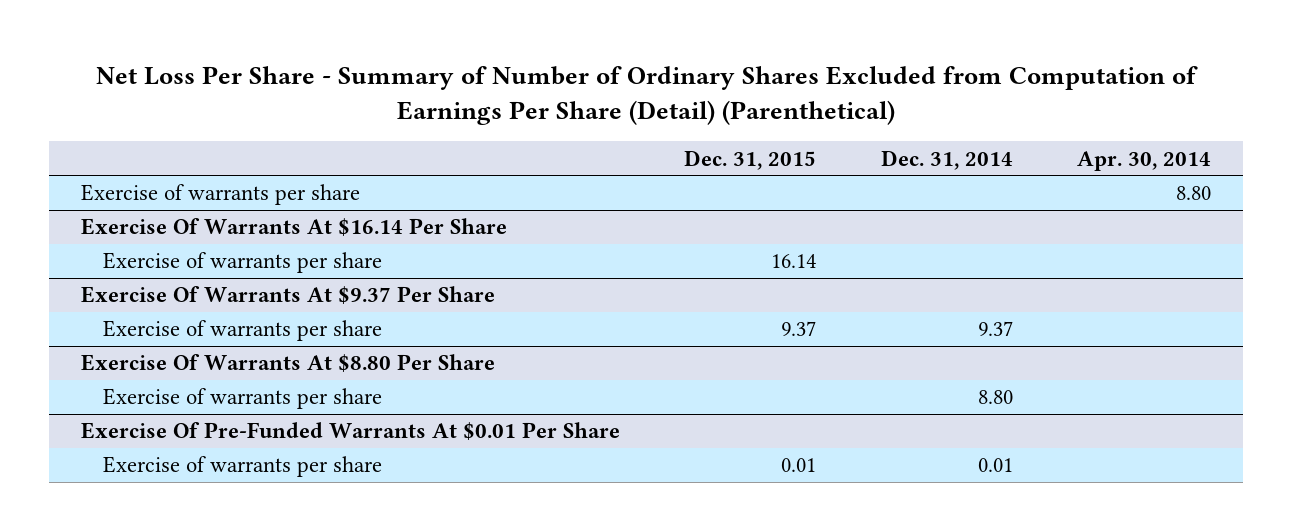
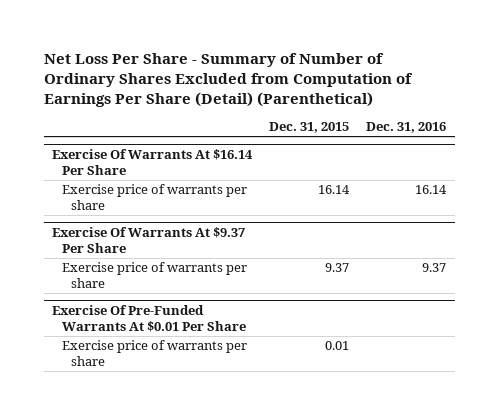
[880,149,1013,170] Dec. 31, 2014 -> none
[1076,150,1211,171] Apr. 30, 2014 -> none
none -> [366,122,447,134] Dec. 31, 2016
[80,184,360,206] Exercise of warrants per share -> none
[102,252,382,274] Exercise of warrants per share -> [61,184,247,211] Exercise price of warrants per share
[80,354,495,374] Exercise Of Warrants At $8.80 Per Share -> none
[102,388,382,410] Exercise of warrants per share -> none
[102,320,382,342] Exercise of warrants per share -> [61,262,247,289] Exercise price of warrants per share
[102,456,382,478] Exercise of warrants per share -> [61,340,247,367] Exercise price of warrants per share

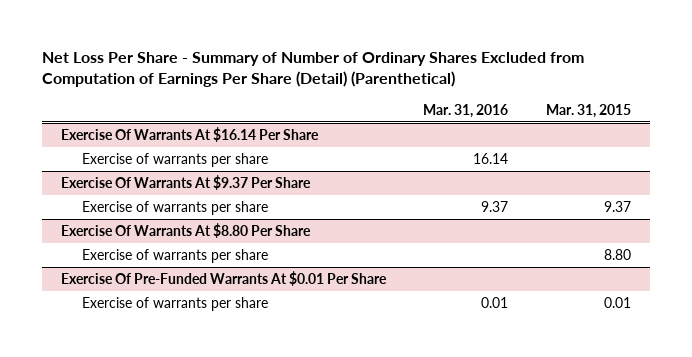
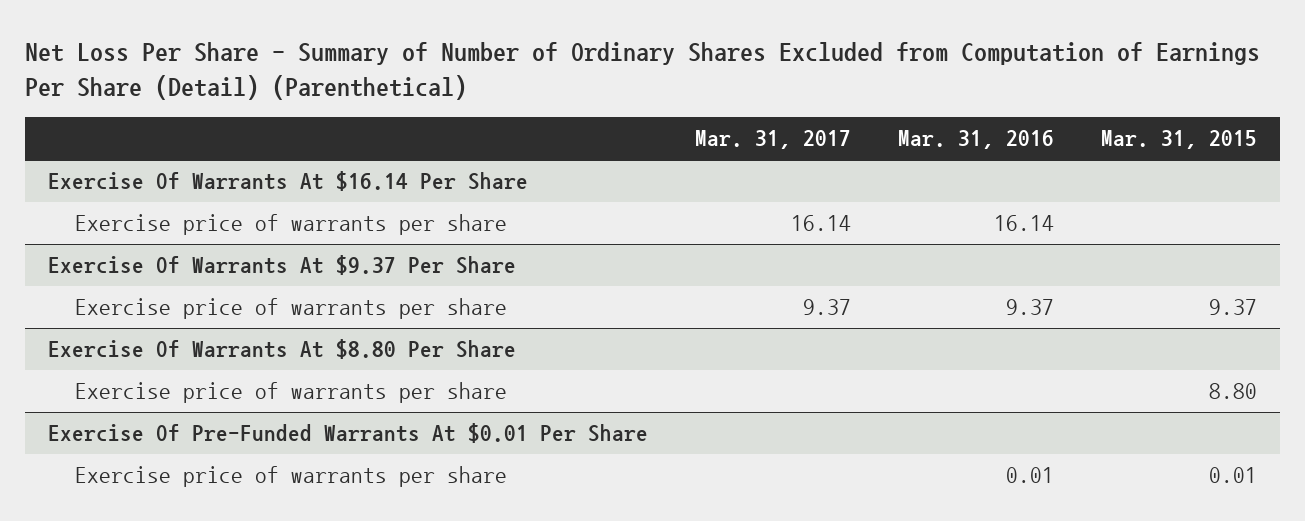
none -> [695,130,852,150] Mar. 31, 2017
[82,152,269,167] Exercise of warrants per share -> [75,214,508,236] Exercise price of warrants per share
[82,200,269,215] Exercise of warrants per share -> [75,298,508,320] Exercise price of warrants per share
[82,248,269,263] Exercise of warrants per share -> [75,382,508,404] Exercise price of warrants per share
[82,296,269,311] Exercise of warrants per share -> [75,466,508,488] Exercise price of warrants per share

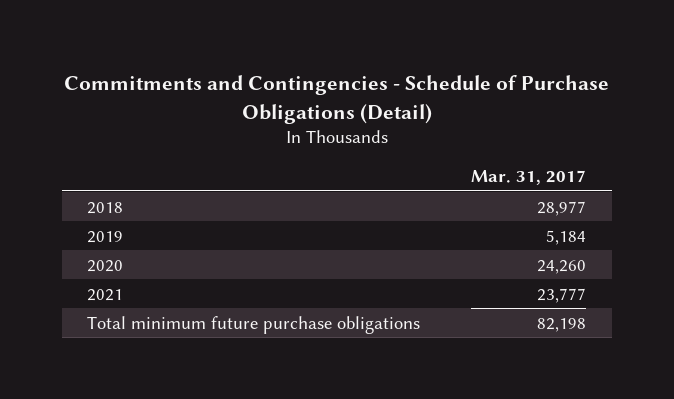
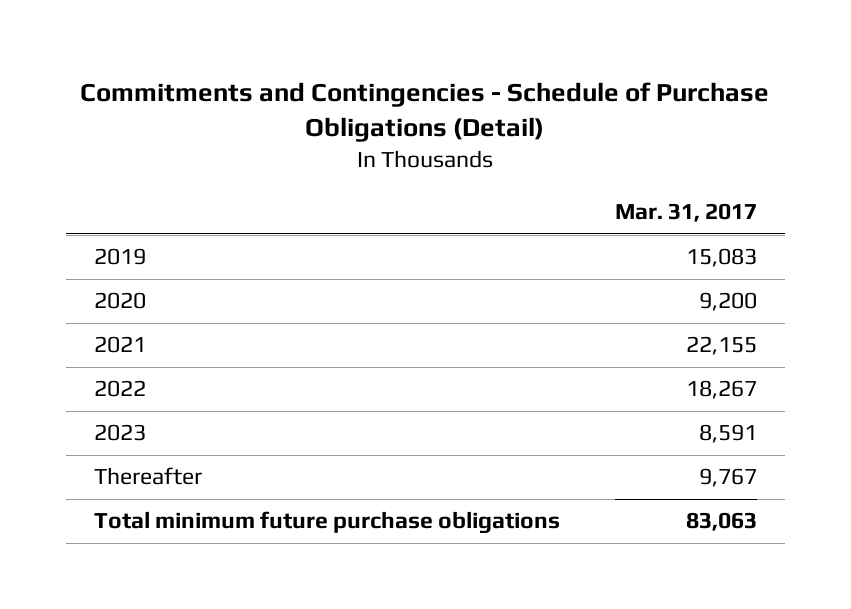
[87,201,124,214] 2018 -> none
[546,229,587,245] 5,184 -> [686,248,758,268] 15,083
[537,259,587,274] 24,260 -> [699,292,758,312] 9,200
[537,287,587,303] 23,777 -> [686,336,758,356] 22,155
none -> [93,380,146,398] 2022
none -> [93,424,146,442] 2023
none -> [93,467,202,486] Thereafter
[537,317,587,332] 82,198 -> [686,512,758,532] 83,063

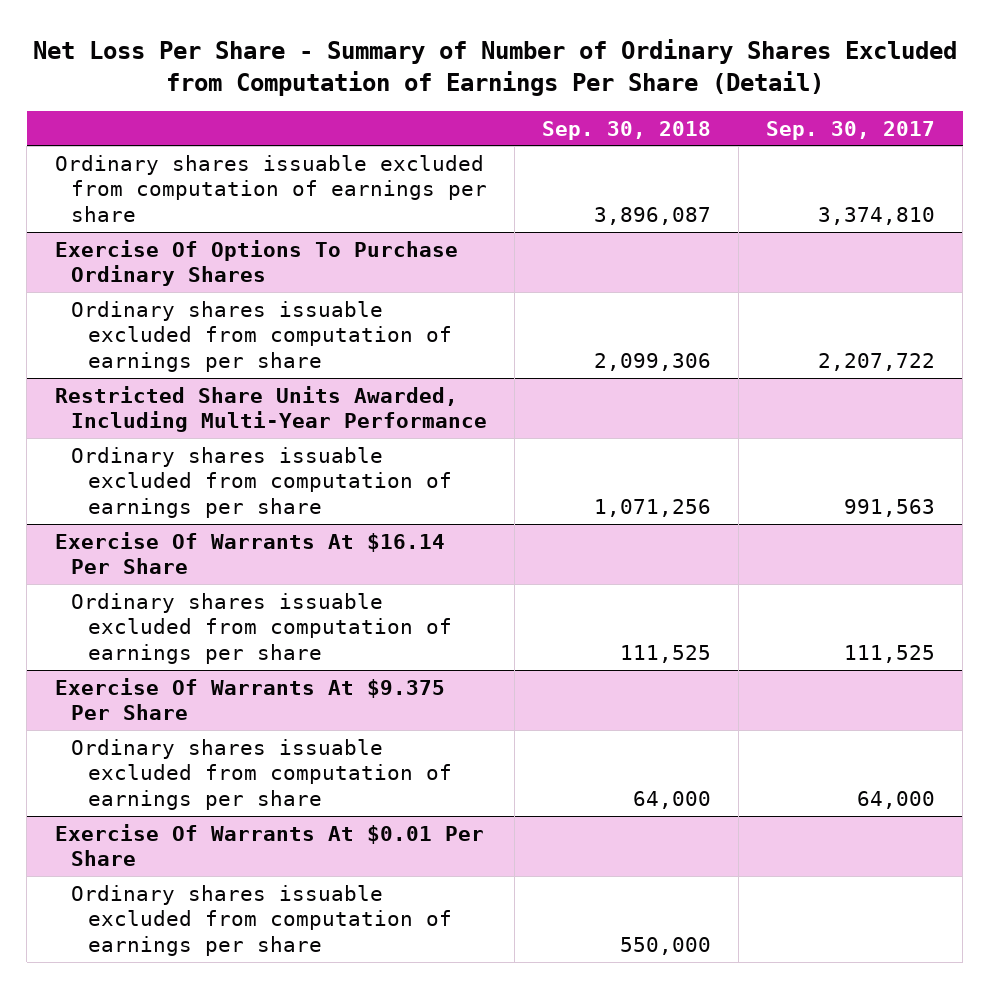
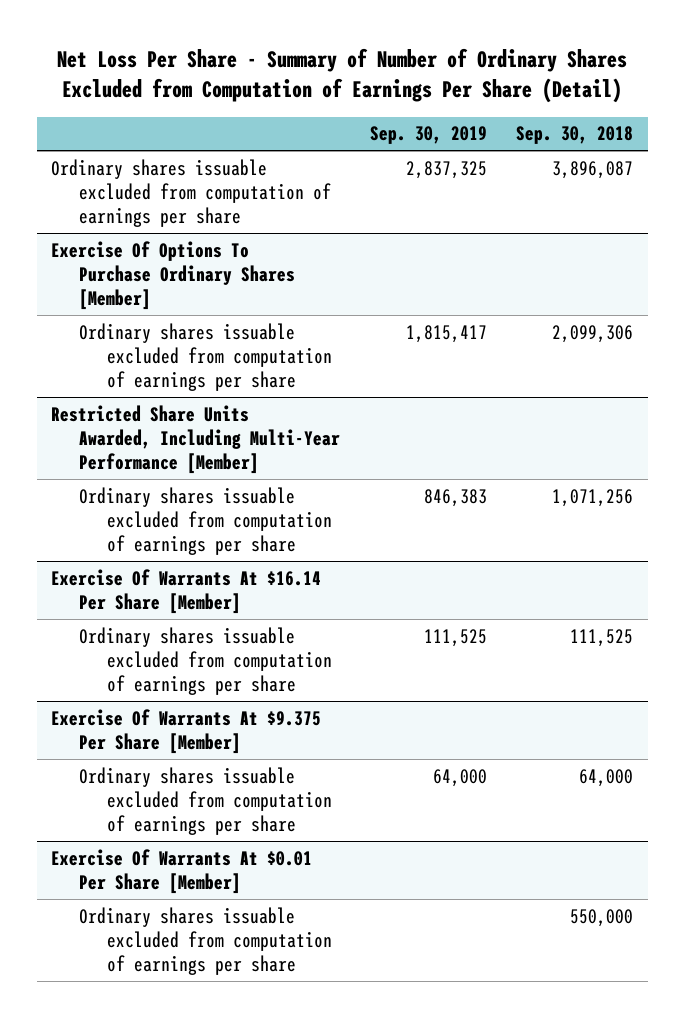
[766,120,936,140] Sep. 30, 2017 -> none
none -> [369,126,487,145] Sep. 30, 2019
[54,239,458,287] Exercise Of Options To Purchase Ordinary Shares -> [51,240,296,310] Exercise Of Options To Purchase Ordinary Shares [Member]
[54,385,488,433] Restricted Share Units Awarded, Including Multi-Year Performance -> [51,404,341,474] Restricted Share Units Awarded, Including Multi-Year Performance [Member]
[54,531,445,575] Exercise Of Warrants At $16.14 Per Share -> [51,568,322,614] Exercise Of Warrants At $16.14 Per Share [Member]
[54,677,445,721] Exercise Of Warrants At $9.375 Per Share -> [51,708,322,754] Exercise Of Warrants At $9.375 Per Share [Member]
[54,823,484,867] Exercise Of Warrants At $0.01 Per Share -> [51,848,313,894] Exercise Of Warrants At $0.01 Per Share [Member]

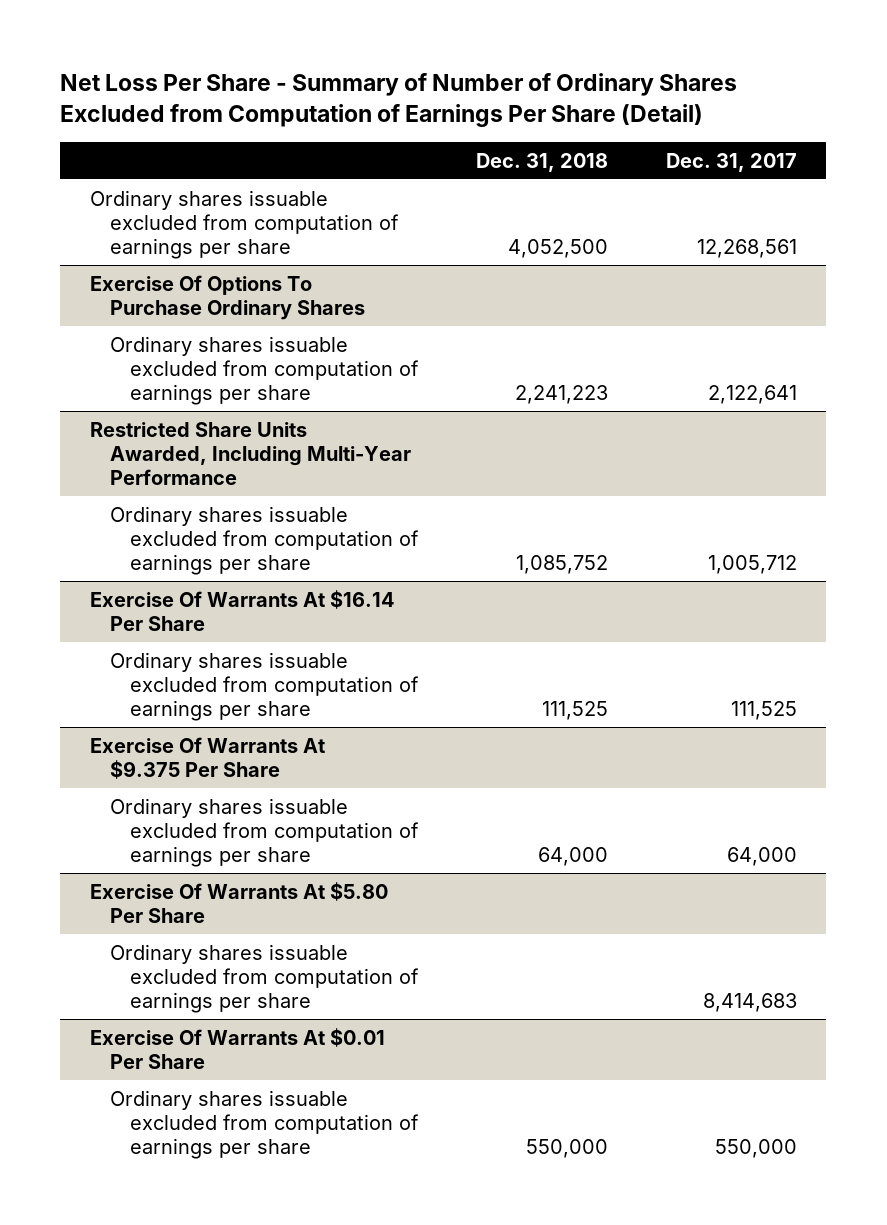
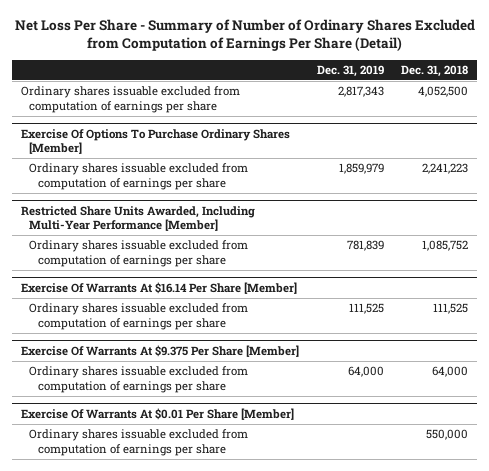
[665,152,797,172] Dec. 31, 2017 -> none
none -> [316,64,384,77] Dec. 31, 2019
[89,274,365,320] Exercise Of Options To Purchase Ordinary Shares -> [20,128,290,155] Exercise Of Options To Purchase Ordinary Shares [Member]
[89,421,411,485] Restricted Share Units Awarded, Including Multi-Year Performance -> [20,205,255,232] Restricted Share Units Awarded, Including Multi-Year Performance [Member]
[89,589,395,631] Exercise Of Warrants At $16.14 Per Share -> [20,281,297,294] Exercise Of Warrants At $16.14 Per Share [Member]
[89,736,325,779] Exercise Of Warrants At $9.375 Per Share -> [20,344,299,357] Exercise Of Warrants At $9.375 Per Share [Member]
[89,881,388,923] Exercise Of Warrants At $5.80 Per Share -> none
[109,943,419,1013] Ordinary shares issuable excluded from computation of earnings per share -> none
[89,1027,385,1069] Exercise Of Warrants At $0.01 Per Share -> [20,407,294,420] Exercise Of Warrants At $0.01 Per Share [Member]

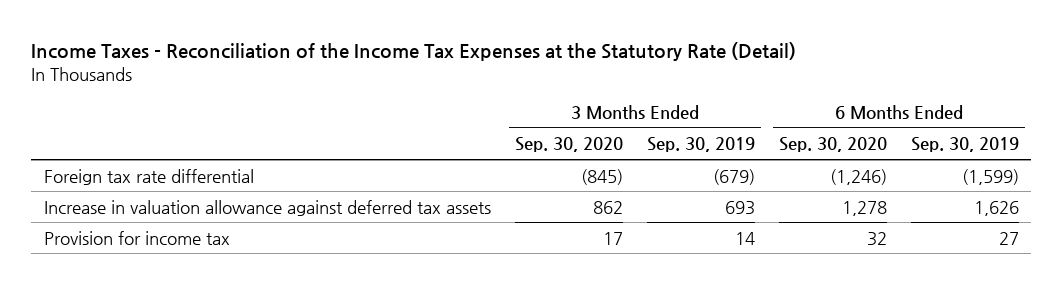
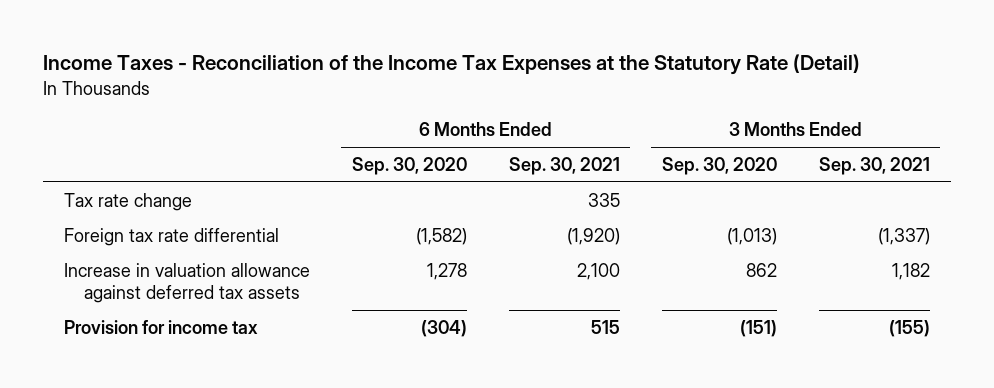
[646,137,755,153] Sep. 30, 2019 -> none
[910,137,1019,153] Sep. 30, 2019 -> none
none -> [508,156,620,175] Sep. 30, 2021
none -> [818,156,930,175] Sep. 30, 2021
none -> [63,192,192,211] Tax rate change
[580,168,623,185] (845) -> [726,227,777,245] (1,013)
[829,168,887,185] (1,246) -> [415,227,467,245] (1,582)
[602,231,623,245] 17 -> [739,319,777,337] (151)
[866,231,887,246] 32 -> [420,319,467,337] (304)

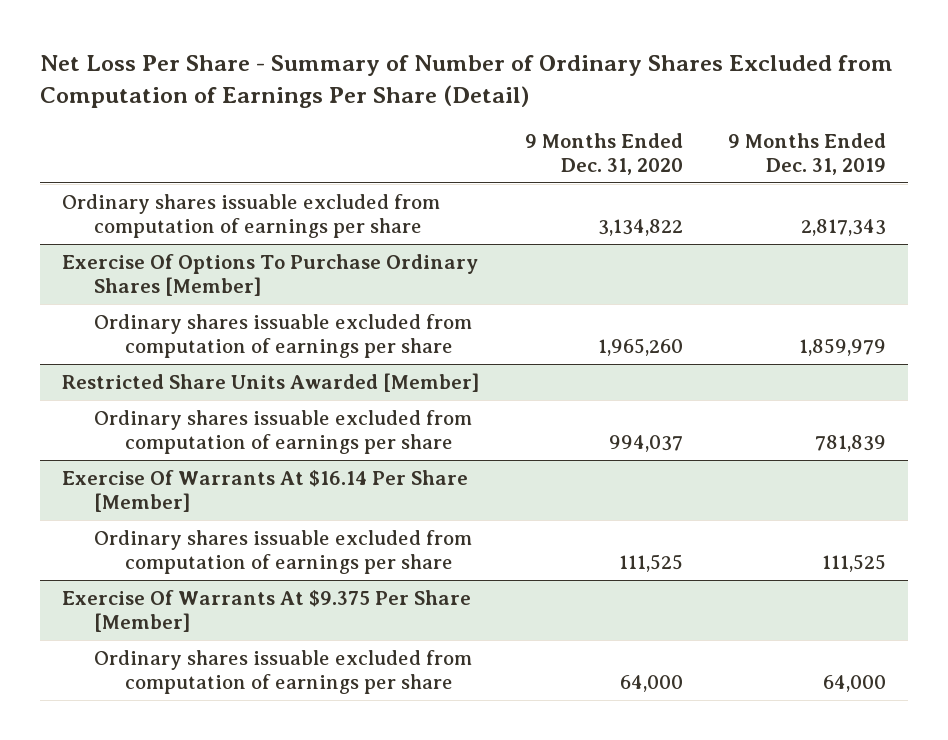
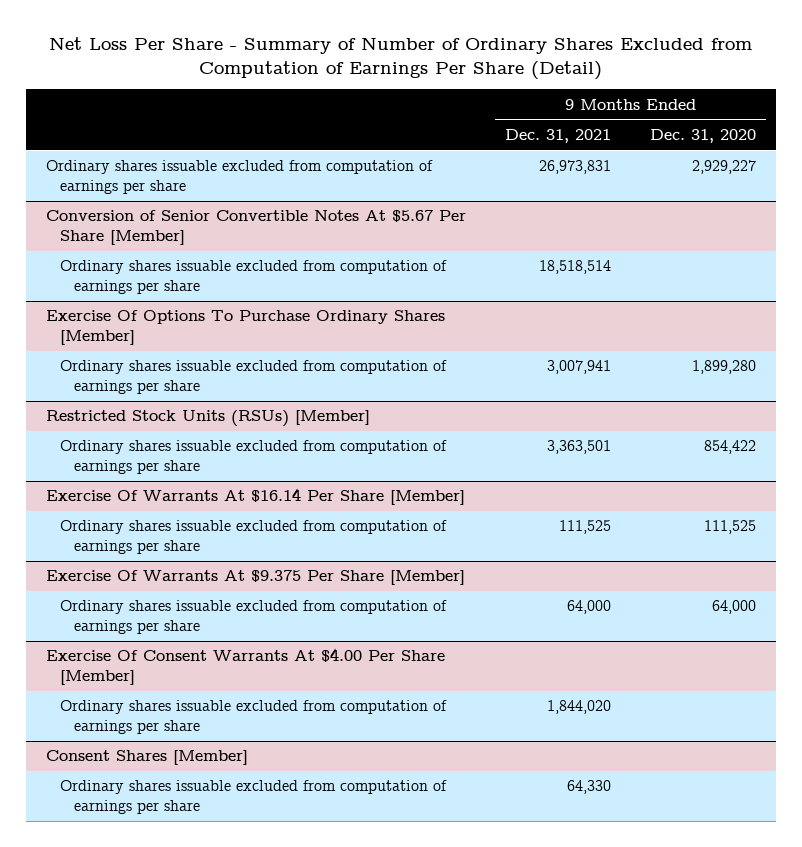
[727,133,886,175] 9 Months Ended Dec. 31, 2019 -> none
none -> [505,129,612,144] Dec. 31, 2021
[597,218,683,236] 3,134,822 -> [692,160,757,175] 2,929,227
none -> [45,210,466,246] Conversion of Senior Convertible Notes At $5.67 Per Share [Member]
none -> [60,260,448,295] Ordinary shares issuable excluded from computation of earnings per share
[597,337,683,356] 1,965,260 -> [692,360,757,375] 1,899,280
[62,373,480,393] Restricted Share Units Awarded [Member] -> [45,410,370,428] Restricted Stock Units (RSUs) [Member]
[608,434,683,452] 994,037 -> [704,440,757,455] 854,422
none -> [45,648,445,686] Exercise Of Consent Warrants At $4.00 Per Share [Member]
none -> [60,700,448,735] Ordinary shares issuable excluded from computation of earnings per share
none -> [45,750,248,766] Consent Shares [Member]
none -> [60,780,448,815] Ordinary shares issuable excluded from computation of earnings per share

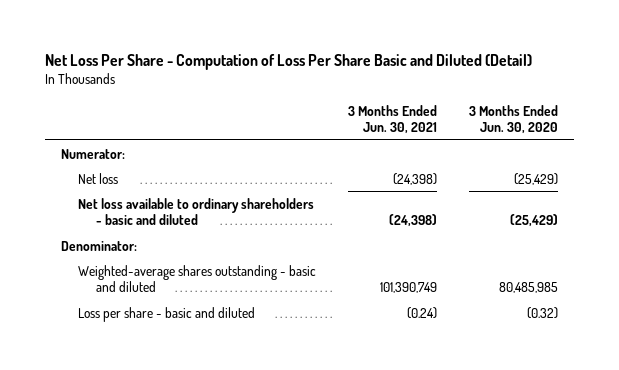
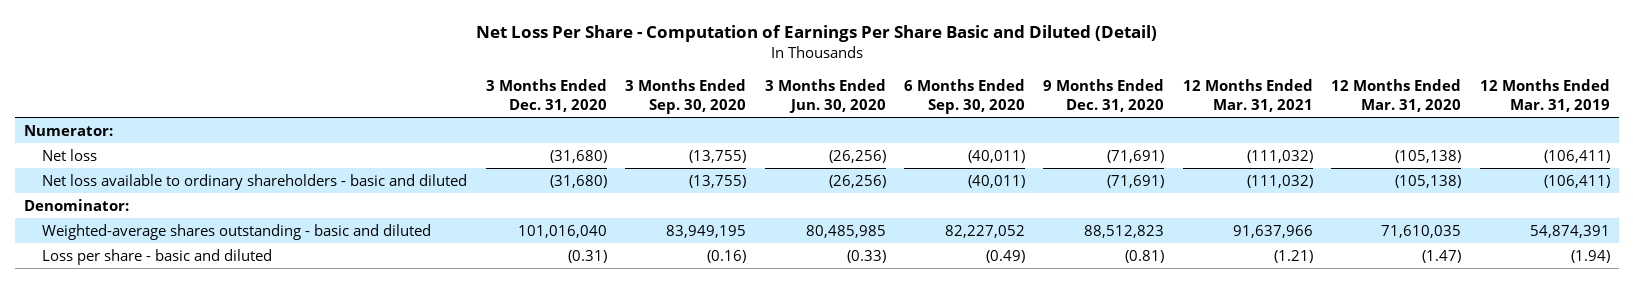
[44,53,532,70] Net Loss Per Share - Computation of Loss Per Share Basic and Diluted (Detail) -> [475,24,1157,42] Net Loss Per Share - Computation of Earnings Per Share Basic and Diluted (Detail)
[348,104,438,135] 3 Months Ended Jun. 30, 2021 -> none
none -> [485,78,607,112] 3 Months Ended Dec. 31, 2020
none -> [625,78,747,114] 3 Months Ended Sep. 30, 2020
none -> [904,78,1026,114] 6 Months Ended Sep. 30, 2020
none -> [1043,78,1165,112] 9 Months Ended Dec. 31, 2020
none -> [1182,78,1313,112] 12 Months Ended Mar. 31, 2021
none -> [1331,78,1462,112] 12 Months Ended Mar. 31, 2020
none -> [1479,78,1610,112] 12 Months Ended Mar. 31, 2019
[514,172,559,185] (25,429) -> [828,149,886,163] (26,256)
[510,214,559,228] (25,429) -> [828,174,886,188] (26,256)
[527,306,559,319] (0.32) -> [846,249,886,263] (0.33)

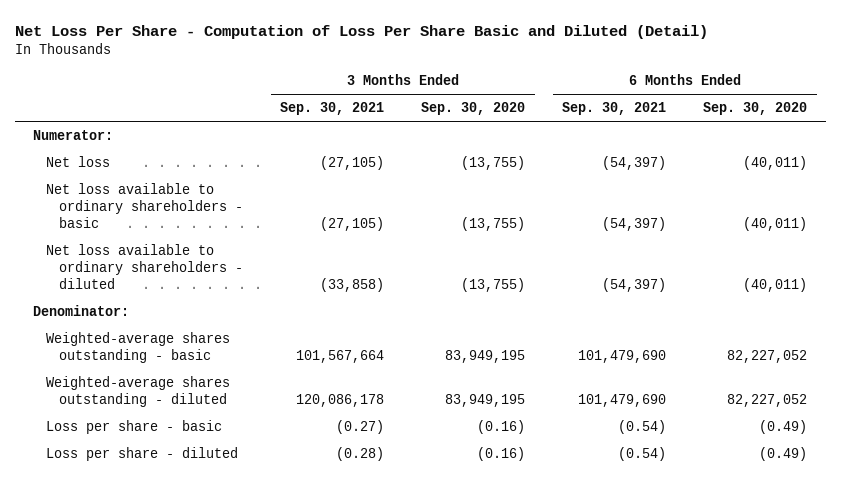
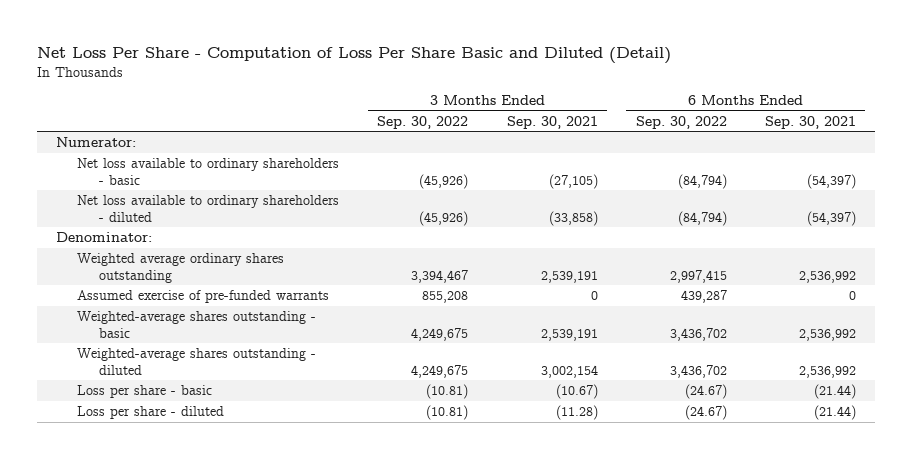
[421,102,526,116] Sep. 30, 2020 -> none
[703,102,808,116] Sep. 30, 2020 -> none
none -> [377,115,469,129] Sep. 30, 2022
none -> [635,115,727,129] Sep. 30, 2022
[46,156,111,168] Net loss -> none
none -> [77,252,285,283] Weighted average ordinary shares outstanding
none -> [77,289,330,303] Assumed exercise of pre-funded warrants
[296,350,385,364] 101,567,664 -> [540,328,598,341] 2,539,191
[578,350,667,364] 101,479,690 -> [798,328,856,341] 2,536,992
[296,394,385,408] 120,086,178 -> [540,364,598,378] 3,002,154
[578,394,667,408] 101,479,690 -> [798,365,856,378] 2,536,992
[336,420,385,435] (0.27) -> [555,383,598,399] (10.67)
[618,420,667,435] (0.54) -> [813,383,856,399] (21.44)
[336,447,385,462] (0.28) -> [555,404,598,420] (11.28)
[618,447,667,462] (0.54) -> [813,404,856,420] (21.44)

